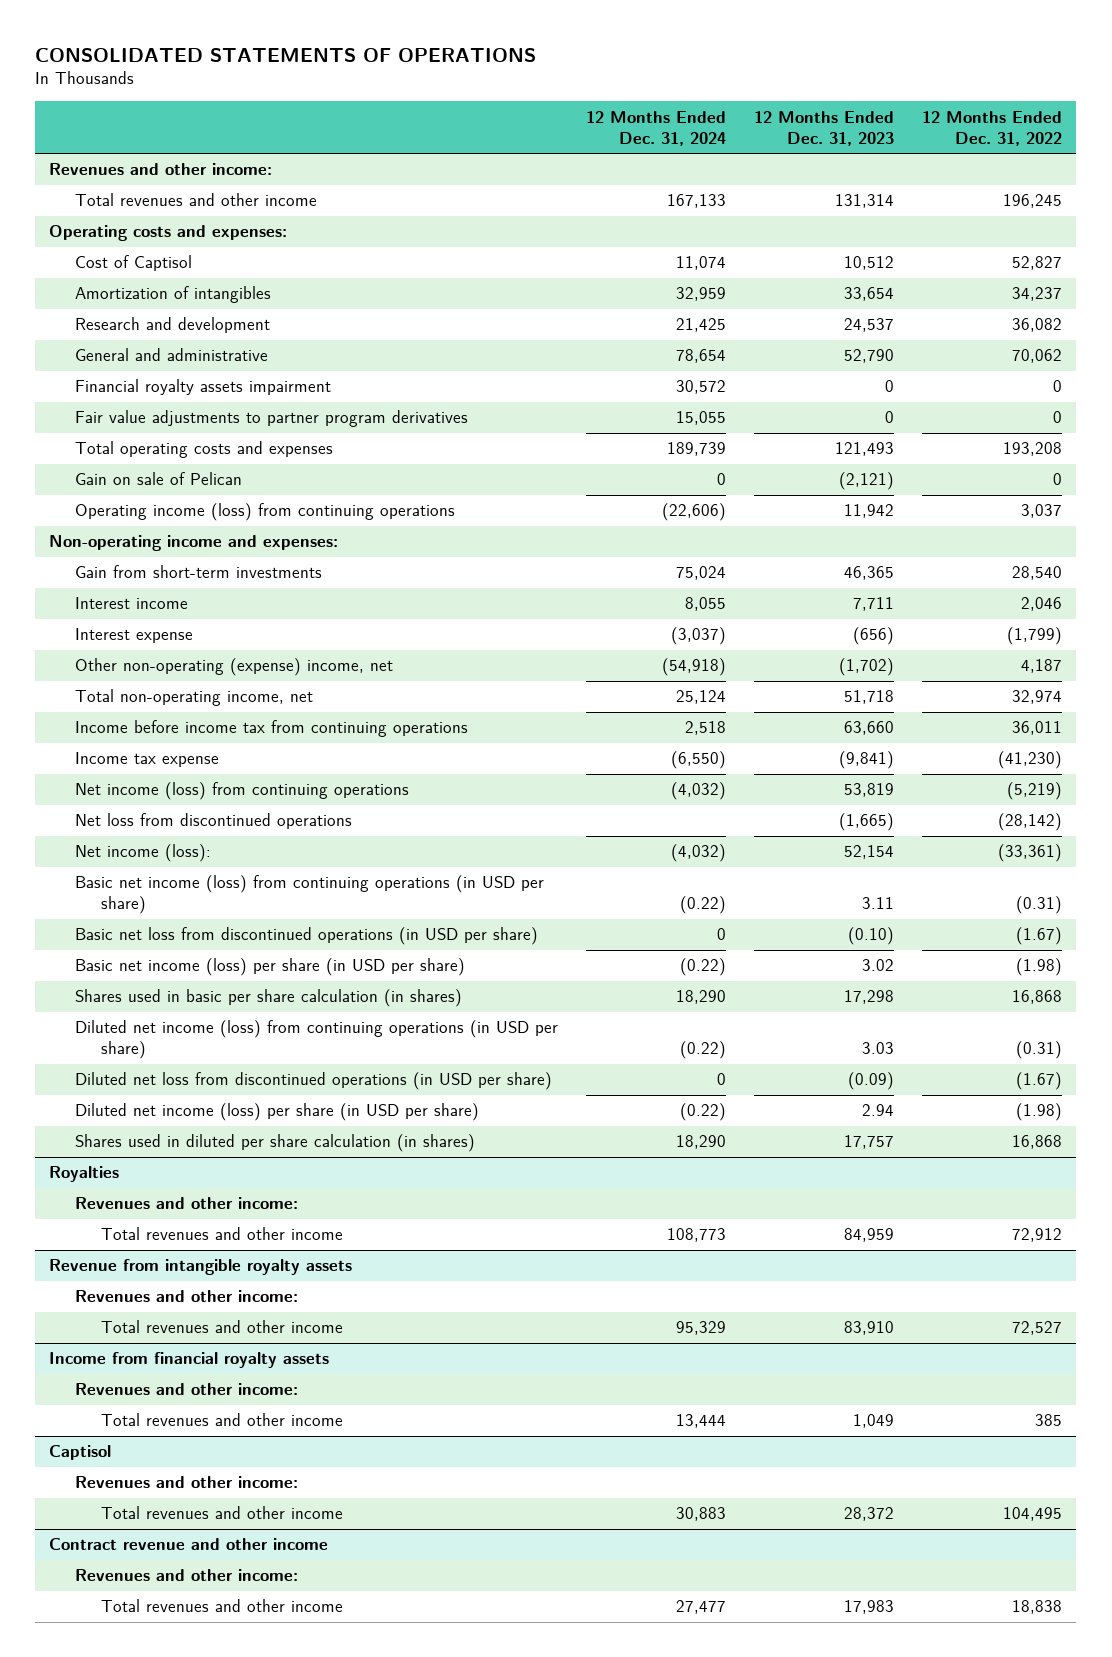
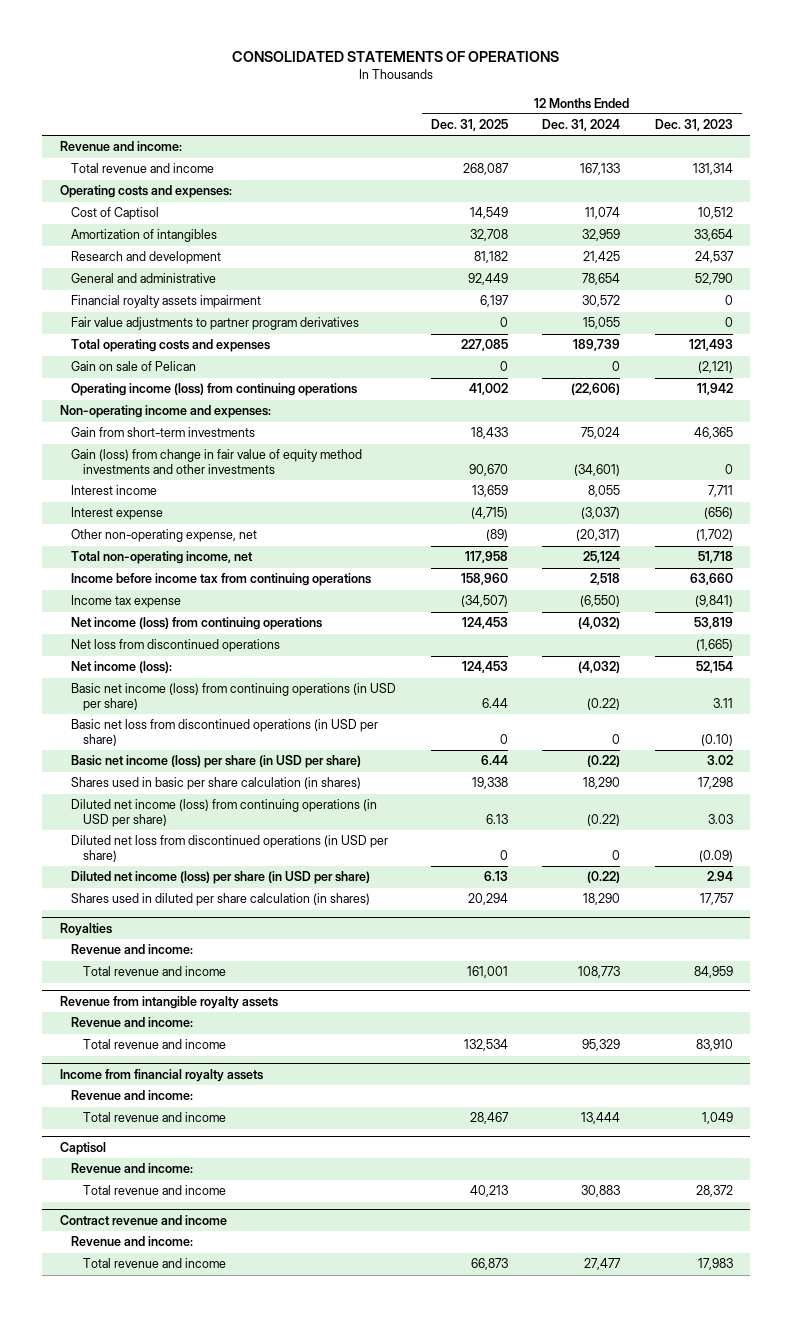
[922,110,1063,146] 12 Months Ended Dec. 31, 2022 -> none
none -> [430,119,508,132] Dec. 31, 2025
[49,163,273,176] Revenues and other income: -> [59,141,182,152] Revenue and income:
[75,193,318,207] Total revenues and other income -> [71,163,215,174] Total revenue and income
none -> [71,449,363,475] Gain (loss) from change in fair value of equity method investments and other investments
[75,658,394,677] Other non-operating (expense) income, net -> [71,529,258,543] Other non-operating expense, net
[662,658,727,677] (54,918) -> [576,529,621,542] (20,317)
[75,1197,299,1210] Revenues and other income: -> [71,944,194,955] Revenue and income:
[101,1227,344,1241] Total revenues and other income -> [83,966,227,977] Total revenue and income
[75,1290,299,1303] Revenues and other income: -> [71,1017,194,1028] Revenue and income:
[101,1320,344,1334] Total revenues and other income -> [83,1039,227,1050] Total revenue and income
[75,1383,299,1396] Revenues and other income: -> [71,1090,194,1101] Revenue and income:
[101,1413,344,1427] Total revenues and other income -> [83,1112,227,1123] Total revenue and income
[75,1476,299,1489] Revenues and other income: -> [71,1163,194,1174] Revenue and income:
[101,1506,344,1520] Total revenues and other income -> [83,1185,227,1196] Total revenue and income
[49,1538,329,1551] Contract revenue and other income -> [59,1214,227,1225] Contract revenue and income
[75,1569,299,1582] Revenues and other income: -> [71,1236,194,1247] Revenue and income:
[101,1599,344,1613] Total revenues and other income -> [83,1258,227,1269] Total revenue and income

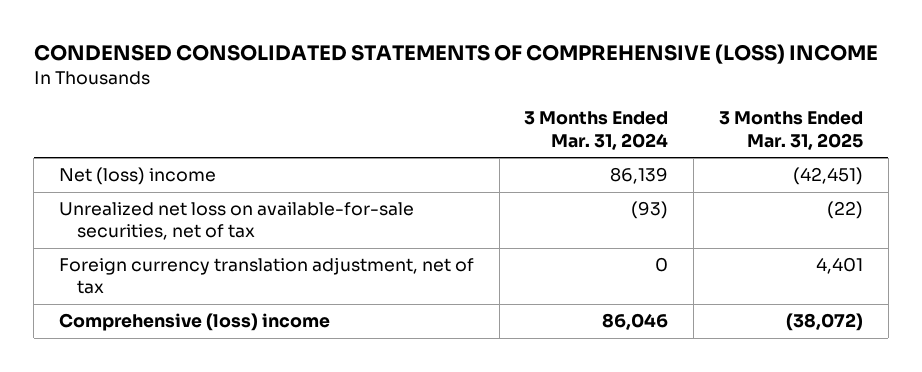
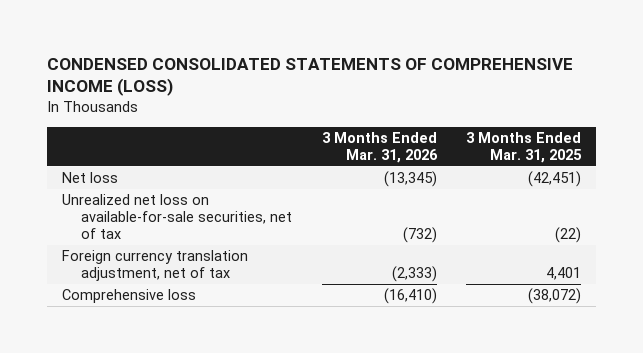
[33,44,878,65] CONDENSED CONSOLIDATED STATEMENTS OF COMPREHENSIVE (LOSS) INCOME -> [47,57,574,97] CONDENSED CONSOLIDATED STATEMENTS OF COMPREHENSIVE INCOME (LOSS)
[524,111,669,150] 3 Months Ended Mar. 31, 2024 -> none
none -> [321,131,438,163] 3 Months Ended Mar. 31, 2026
[58,167,216,186] Net (loss) income -> [61,172,118,184] Net loss
[58,313,330,332] Comprehensive (loss) income -> [61,289,196,304] Comprehensive loss

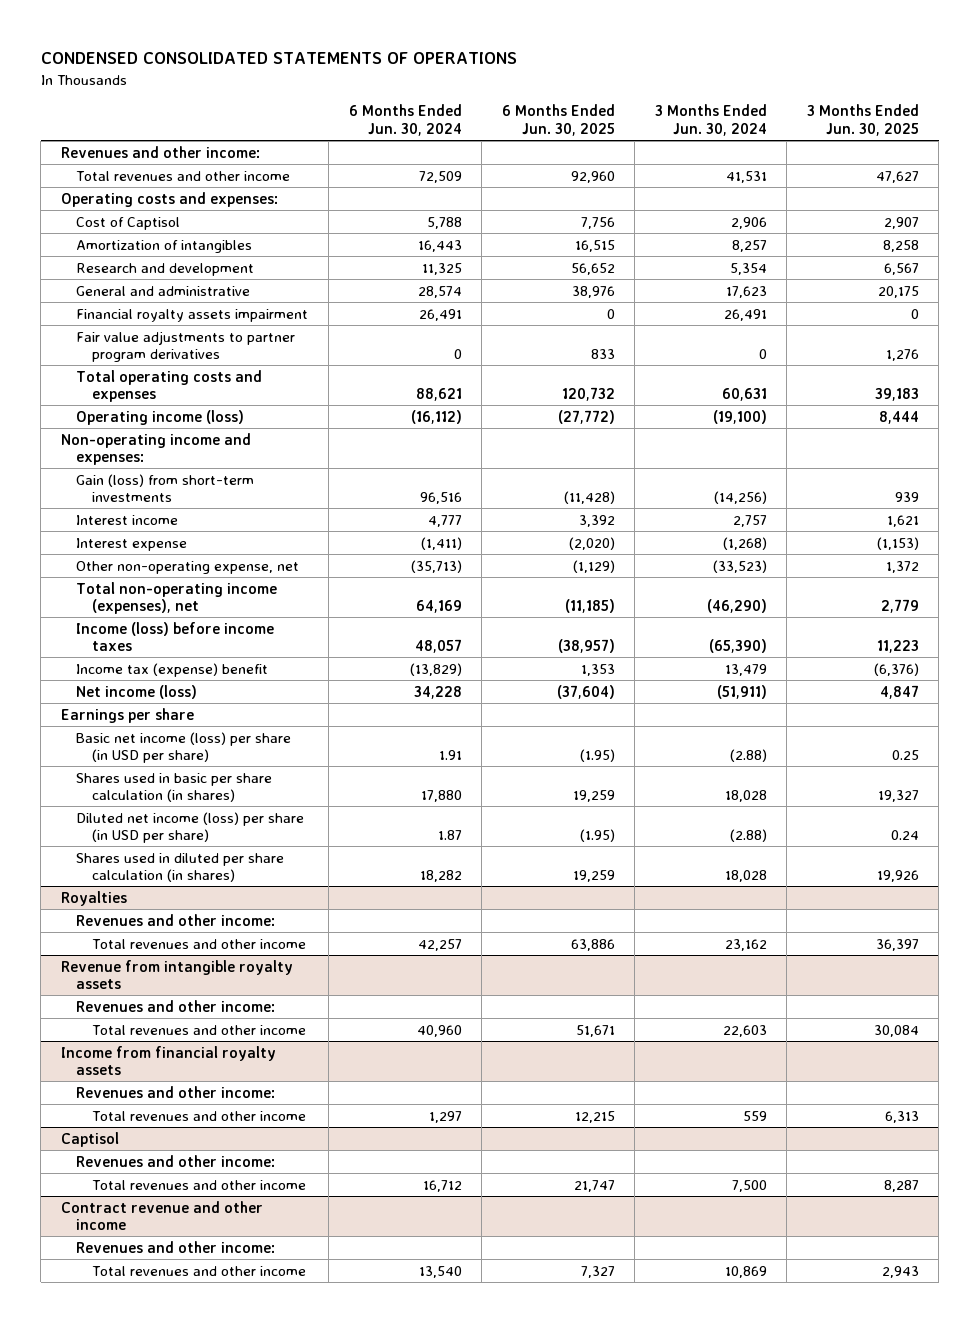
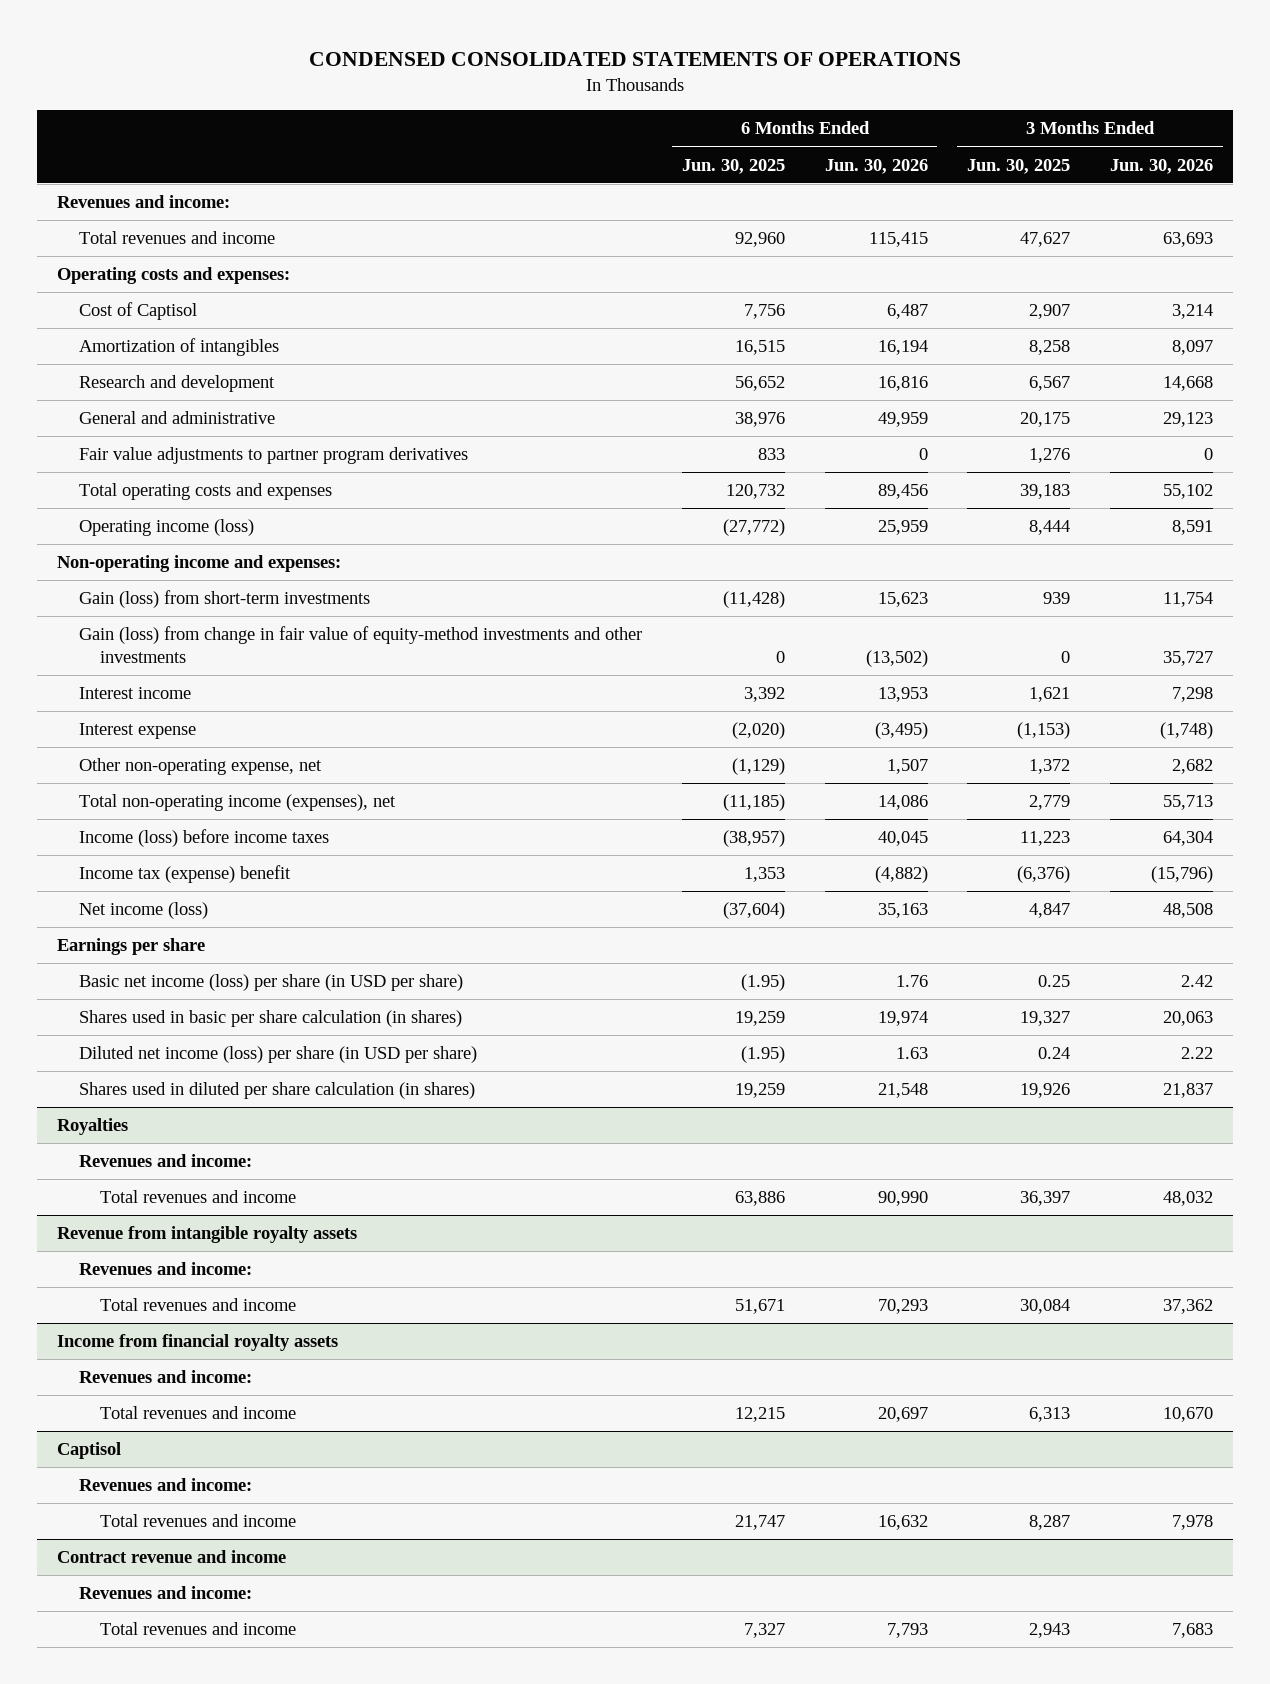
[348,104,462,136] 6 Months Ended Jun. 30, 2024 -> none
[654,104,767,136] 3 Months Ended Jun. 30, 2024 -> none
none -> [824,158,928,174] Jun. 30, 2026
none -> [1110,158,1214,174] Jun. 30, 2026
[60,145,260,158] Revenues and other income: -> [57,195,231,209] Revenues and income:
[76,170,291,181] Total revenues and other income -> [78,231,275,245] Total revenues and income
[76,308,309,322] Financial royalty assets impairment -> none
none -> [78,626,642,663] Gain (loss) from change in fair value of equity-method investments and other investments
[76,913,276,926] Revenues and other income: -> [78,1154,252,1168] Revenues and income:
[92,938,307,949] Total revenues and other income -> [100,1190,297,1204] Total revenues and income
[76,999,276,1012] Revenues and other income: -> [78,1262,252,1276] Revenues and income:
[92,1024,307,1035] Total revenues and other income -> [100,1298,297,1312] Total revenues and income
[76,1085,276,1098] Revenues and other income: -> [78,1370,252,1384] Revenues and income:
[92,1110,307,1121] Total revenues and other income -> [100,1406,297,1420] Total revenues and income
[76,1154,276,1167] Revenues and other income: -> [78,1478,252,1492] Revenues and income:
[92,1179,307,1190] Total revenues and other income -> [100,1514,297,1528] Total revenues and income
[60,1200,263,1231] Contract revenue and other income -> [57,1550,287,1564] Contract revenue and income
[76,1240,276,1253] Revenues and other income: -> [78,1586,252,1600] Revenues and income:
[92,1265,307,1276] Total revenues and other income -> [100,1622,297,1636] Total revenues and income

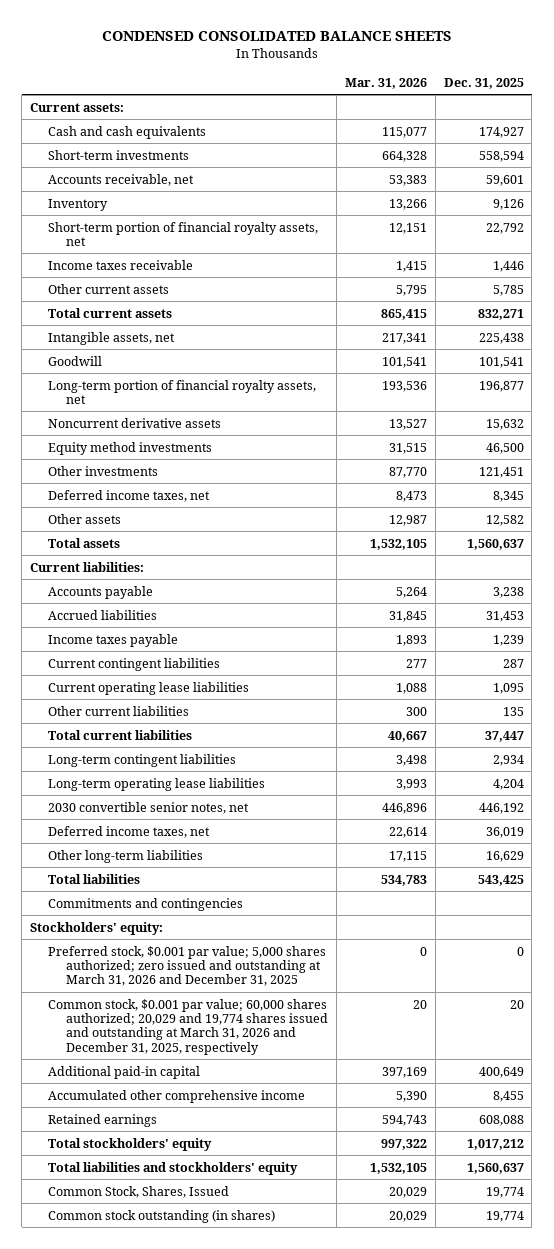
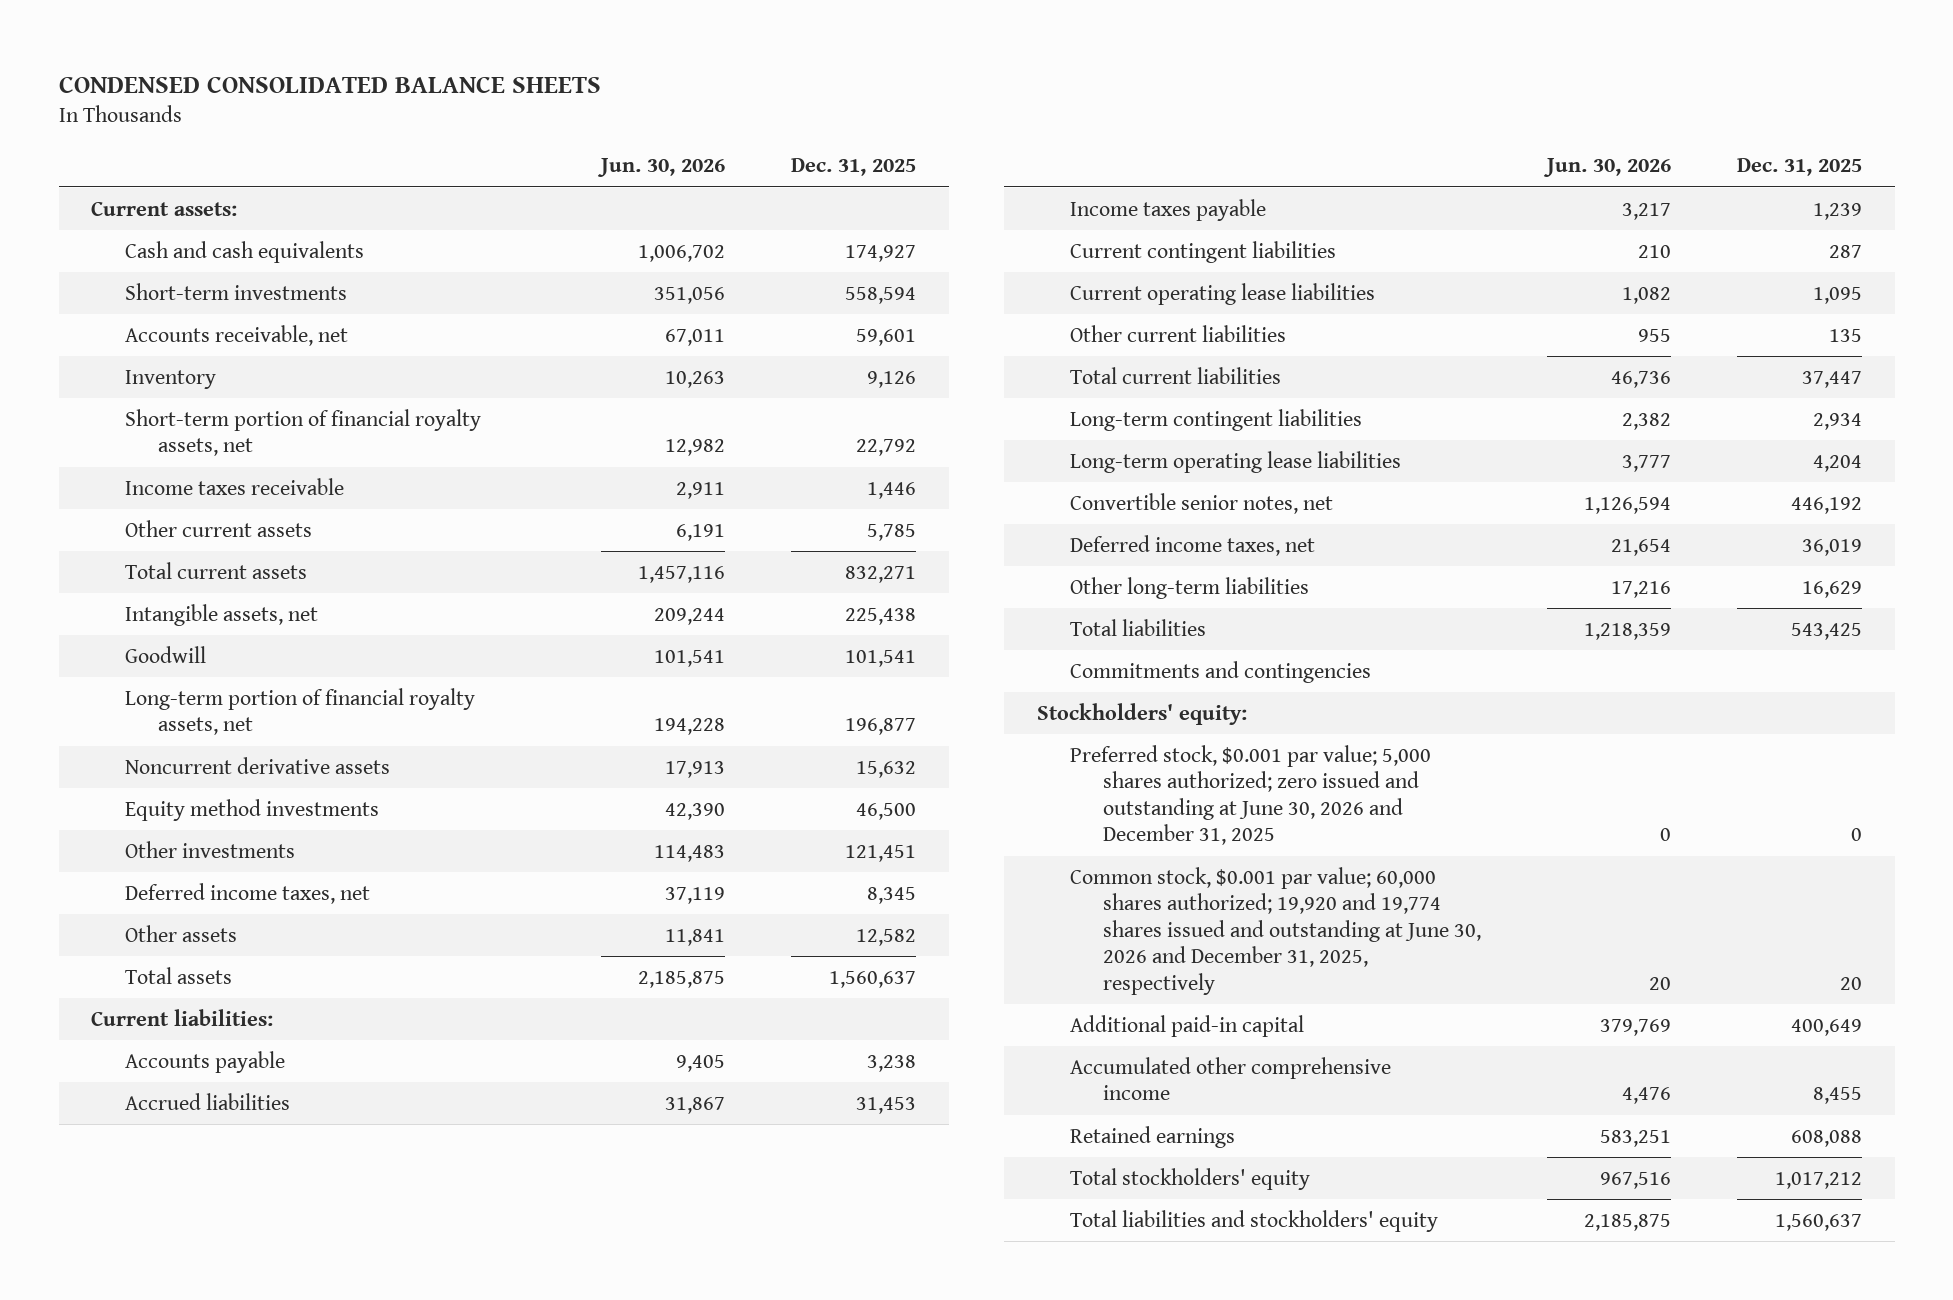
[345,77,428,89] Mar. 31, 2026 -> none
none -> [597,158,726,178] Jun. 30, 2026
[48,801,250,814] 2030 convertible senior notes, net -> [1070,493,1334,515] Convertible senior notes, net
[48,945,327,987] Preferred stock, $0.001 par value; 5,000 shares authorized; zero issued and outstanding at March 31, 2026 and December 31, 2025 -> [1070,745,1432,846] Preferred stock, $0.001 par value; 5,000 shares authorized; zero issued and outstanding at June 30, 2026 and December 31, 2025
[48,998,329,1055] Common stock, $0.001 par value; 60,000 shares authorized; 20,029 and 19,774 shares issued and outstanding at March 31, 2026 and December 31, 2025, respectively -> [1070,867,1482,995] Common stock, $0.001 par value; 60,000 shares authorized; 19,920 and 19,774 shares issued and outstanding at June 30, 2026 and December 31, 2025, respectively
[48,1185,230,1198] Common Stock, Shares, Issued -> none
[48,1209,276,1223] Common stock outstanding (in shares) -> none

